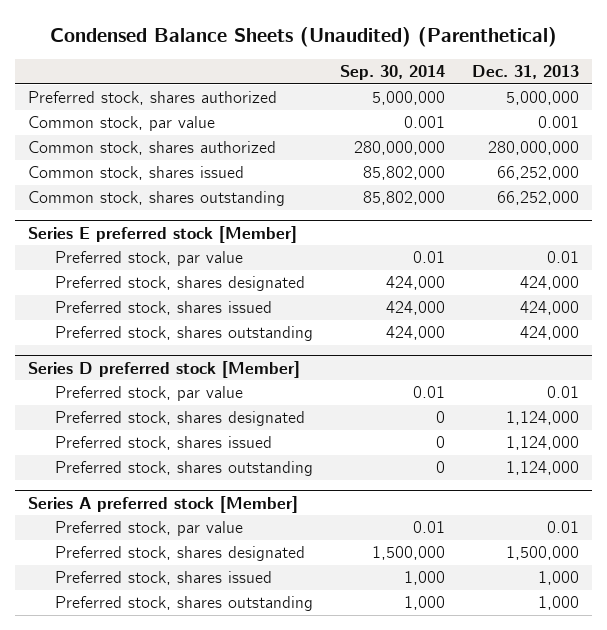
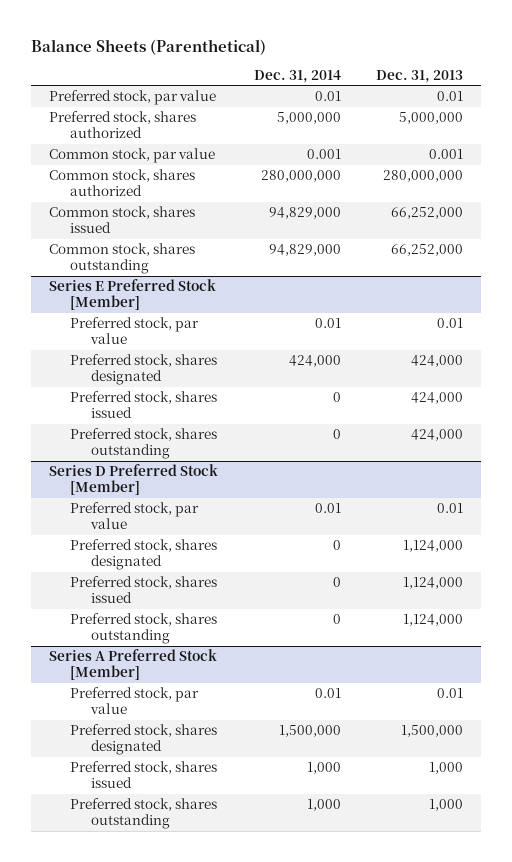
[49,26,557,47] Condensed Balance Sheets (Unaudited) (Parenthetical) -> [30,38,266,55] Balance Sheets (Parenthetical)
[339,65,445,81] Sep. 30, 2014 -> none
none -> [253,69,341,83] Dec. 31, 2014
none -> [48,90,216,106] Preferred stock, par value
[28,225,298,243] Series E preferred stock [Member] -> [48,279,216,311] Series E Preferred Stock [Member]
[28,360,301,378] Series D preferred stock [Member] -> [48,464,218,496] Series D Preferred Stock [Member]
[28,495,299,513] Series A preferred stock [Member] -> [48,649,217,681] Series A Preferred Stock [Member]

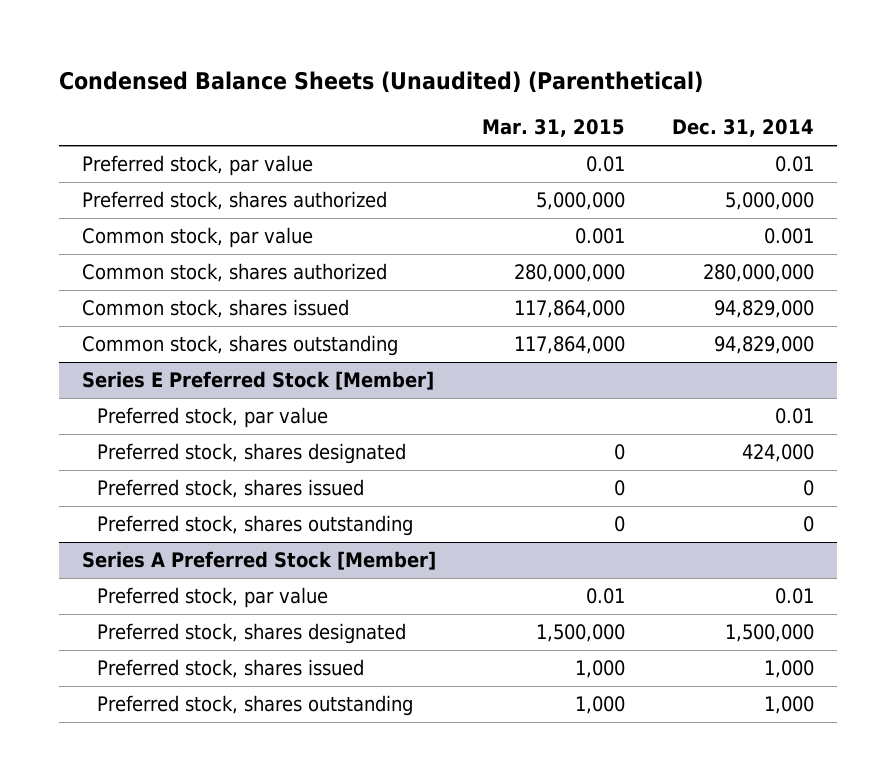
[30,38,266,55] Balance Sheets (Parenthetical) -> [58,71,703,94] Condensed Balance Sheets (Unaudited) (Parenthetical)
[376,69,464,83] Dec. 31, 2013 -> none
none -> [482,119,626,138] Mar. 31, 2015
[48,464,218,496] Series D Preferred Stock [Member] -> none
[69,502,199,530] Preferred stock, par value -> none
[69,539,217,571] Preferred stock, shares designated -> none
[69,576,217,604] Preferred stock, shares issued -> none
[69,613,217,645] Preferred stock, shares outstanding -> none

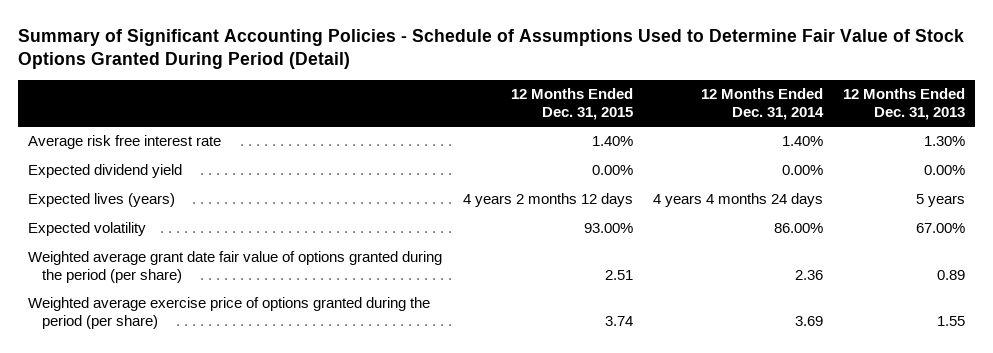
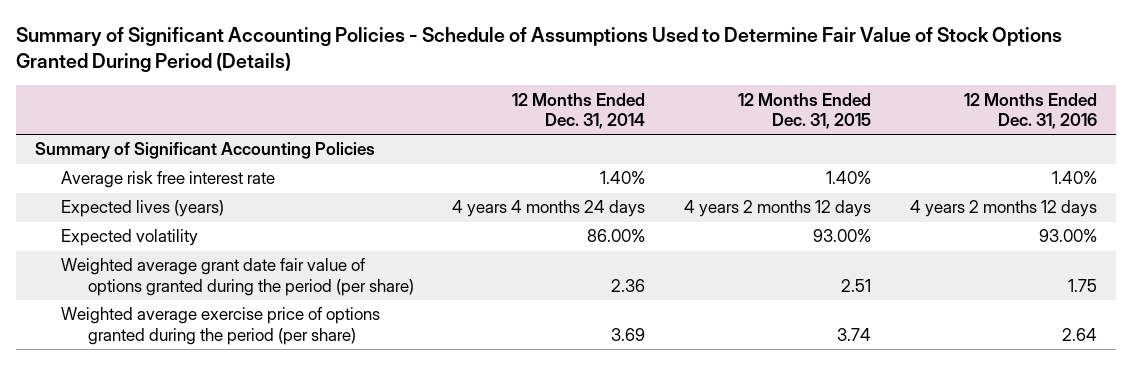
[18,28,965,69] Summary of Significant Accounting Policies - Schedule of Assumptions Used to Determine Fair Value of Stock Options Granted During Period (Detail) -> [15,27,1062,73] Summary of Significant Accounting Policies - Schedule of Assumptions Used to Determine Fair Value of Stock Options Granted During Period (Details)
[843,88,966,121] 12 Months Ended Dec. 31, 2013 -> none
none -> [963,92,1097,129] 12 Months Ended Dec. 31, 2016
none -> [35,142,376,160] Summary of Significant Accounting Policies
[28,164,183,179] Expected dividend yield -> none

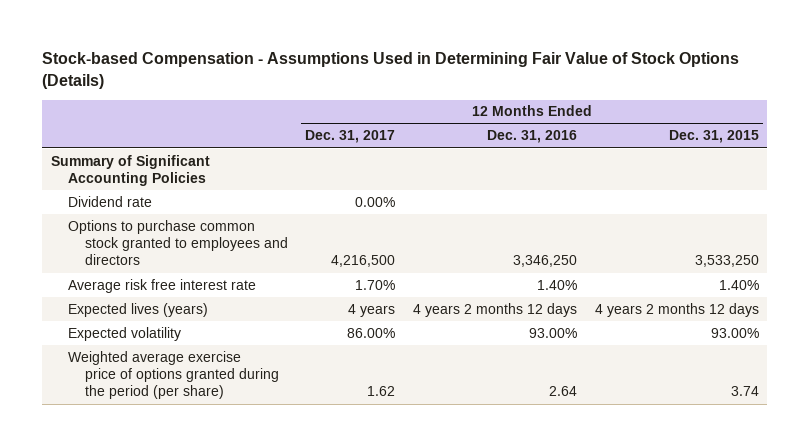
[15,27,1062,73] Summary of Significant Accounting Policies - Schedule of Assumptions Used to Determine Fair Value of Stock Options Granted During Period (Details) -> [42,51,740,89] Stock-based Compensation - Assumptions Used in Determining Fair Value of Stock Options (Details)
[512,92,646,129] 12 Months Ended Dec. 31, 2014 -> none
none -> [305,130,396,144] Dec. 31, 2017
none -> [67,195,152,207] Dividend rate
none -> [67,219,288,266] Options to purchase common stock granted to employees and directors
[61,258,414,296] Weighted average grant date fair value of options granted during the period (per share) -> none

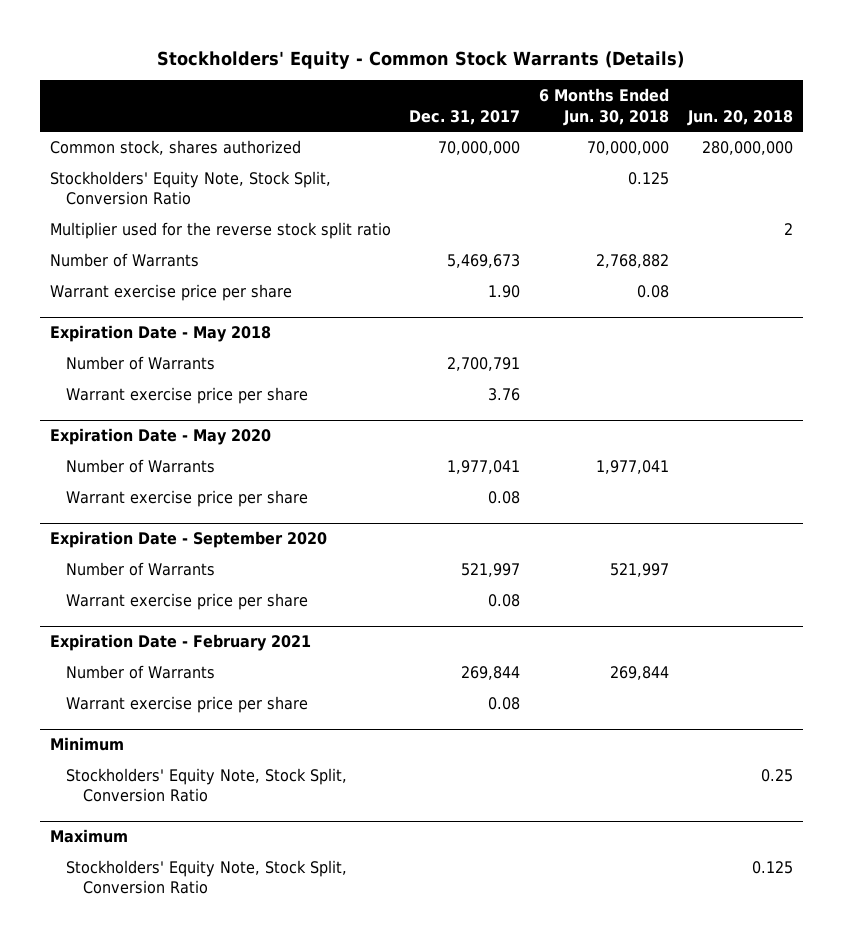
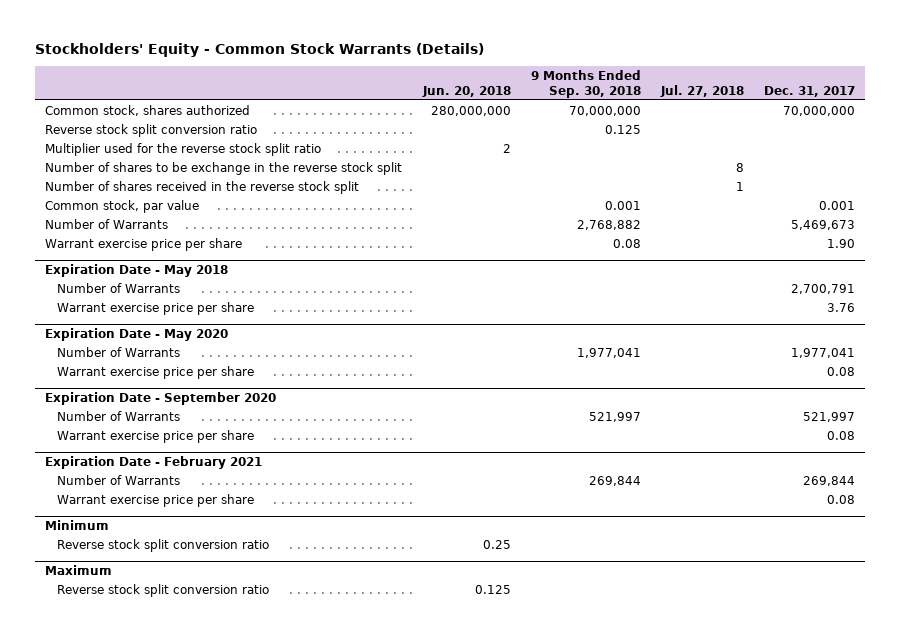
[539,88,670,126] 6 Months Ended Jun. 30, 2018 -> none
none -> [530,69,641,99] 9 Months Ended Sep. 30, 2018
none -> [660,85,745,98] Jul. 27, 2018
[49,171,331,206] Stockholders' Equity Note, Stock Split, Conversion Ratio -> [45,123,258,137] Reverse stock split conversion ratio
none -> [45,161,403,175] Number of shares to be exchange in the reverse stock split
none -> [45,180,360,194] Number of shares received in the reverse stock split
none -> [45,199,200,213] Common stock, par value
[66,768,348,803] Stockholders' Equity Note, Stock Split, Conversion Ratio -> [56,538,269,552] Reverse stock split conversion ratio
[66,860,348,895] Stockholders' Equity Note, Stock Split, Conversion Ratio -> [56,583,269,597] Reverse stock split conversion ratio

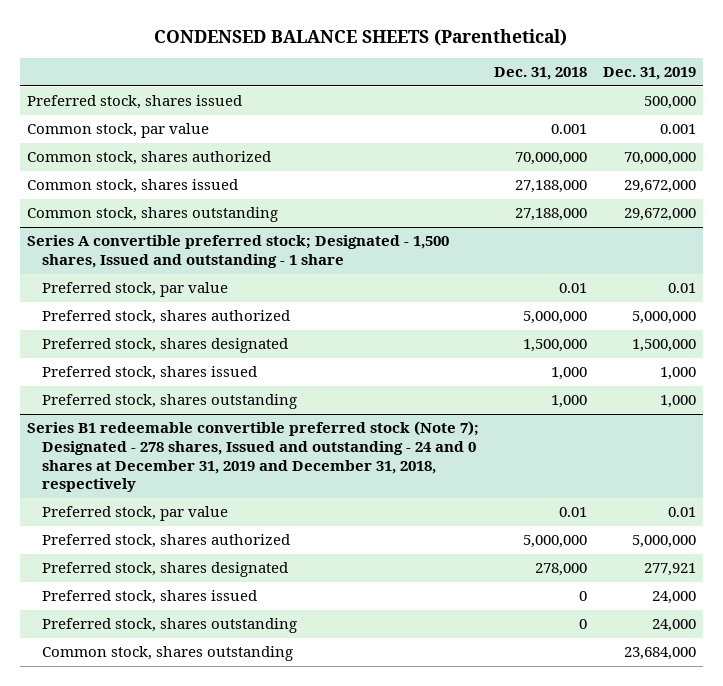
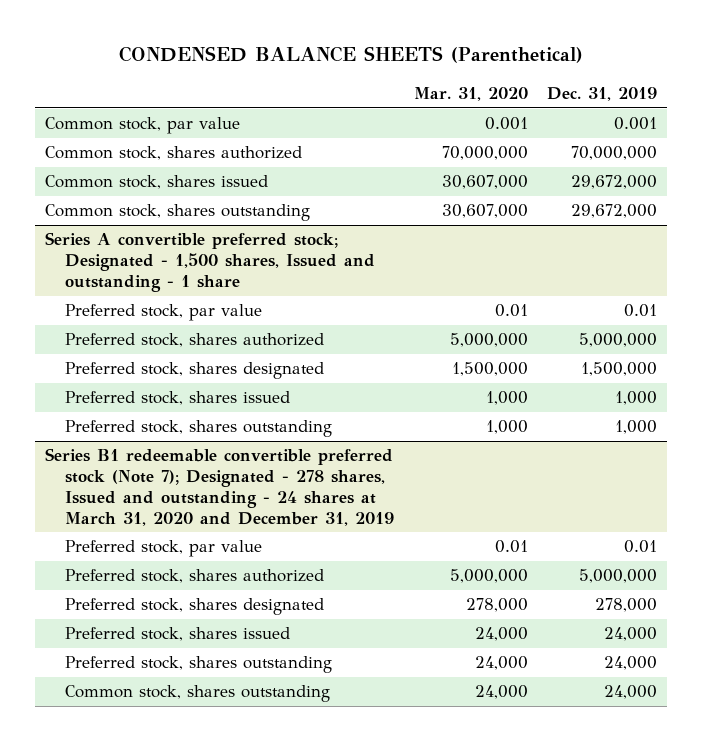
[494,67,588,81] Dec. 31, 2018 -> none
none -> [413,86,528,101] Mar. 31, 2020
[27,95,243,110] Preferred stock, shares issued -> none
[27,421,480,493] Series B1 redeemable convertible preferred stock (Note 7); Designated - 278 shares, Issued and outstanding - 24 and 0 shares at December 31, 2019 and December 31, 2018, respectively -> [44,448,394,526] Series B1 redeemable convertible preferred stock (Note 7); Designated - 278 shares, Issued and outstanding - 24 shares at March 31, 2020 and December 31, 2019
[643,563,696,577] 277,921 -> [595,598,658,613] 278,000
[623,647,696,661] 23,684,000 -> [604,685,658,700] 24,000

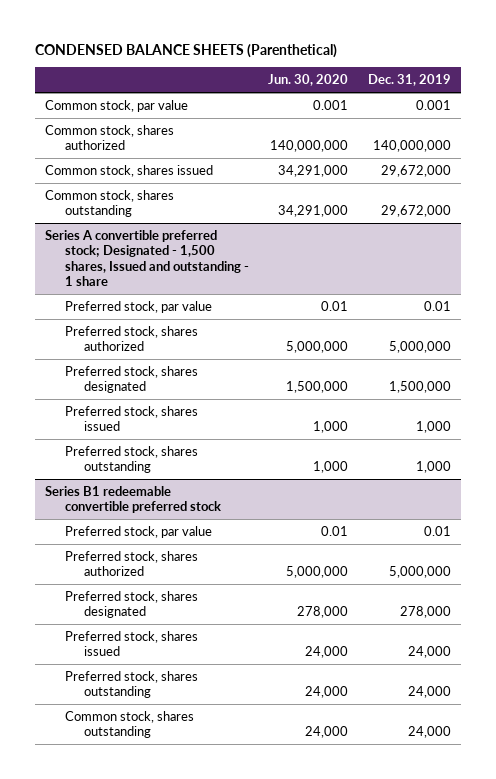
[413,86,528,101] Mar. 31, 2020 -> none
none -> [268,74,349,87] Jun. 30, 2020
[571,146,658,161] 70,000,000 -> [373,140,452,153] 140,000,000
[44,448,394,526] Series B1 redeemable convertible preferred stock (Note 7); Designated - 278 shares, Issued and outstanding - 24 shares at March 31, 2020 and December 31, 2019 -> [45,485,221,514] Series B1 redeemable convertible preferred stock

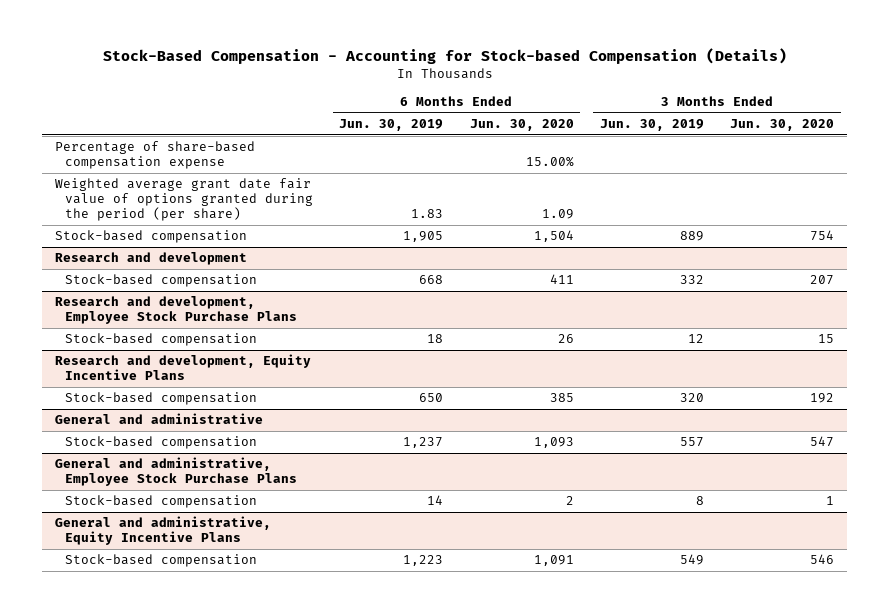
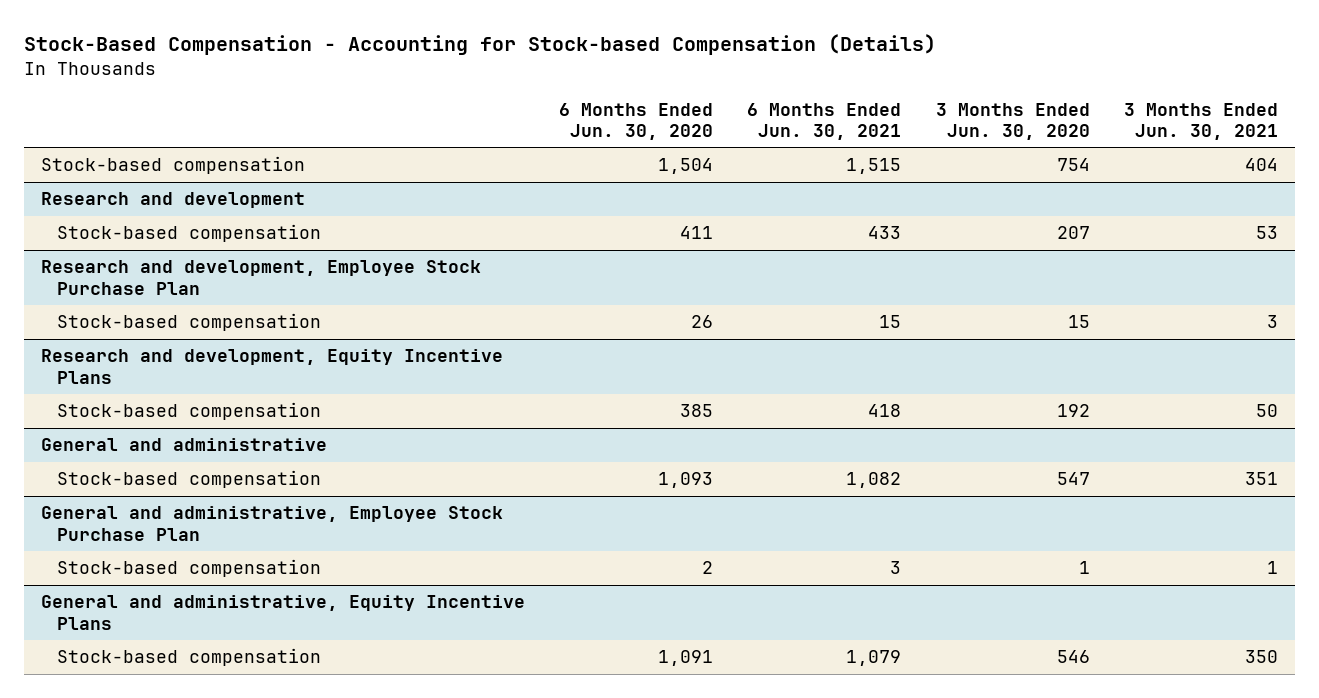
[339,118,444,131] Jun. 30, 2019 -> none
[599,118,704,131] Jun. 30, 2019 -> none
none -> [747,102,902,140] 6 Months Ended Jun. 30, 2021
none -> [1124,102,1279,140] 3 Months Ended Jun. 30, 2021
[54,141,255,170] Percentage of share-based compensation expense -> none
[54,178,313,222] Weighted average grant date fair value of options granted during the period (per share) -> none
[54,296,297,325] Research and development, Employee Stock Purchase Plans -> [40,260,481,295] Research and development, Employee Stock Purchase Plan
[54,457,297,487] General and administrative, Employee Stock Purchase Plans -> [40,506,503,541] General and administrative, Employee Stock Purchase Plan

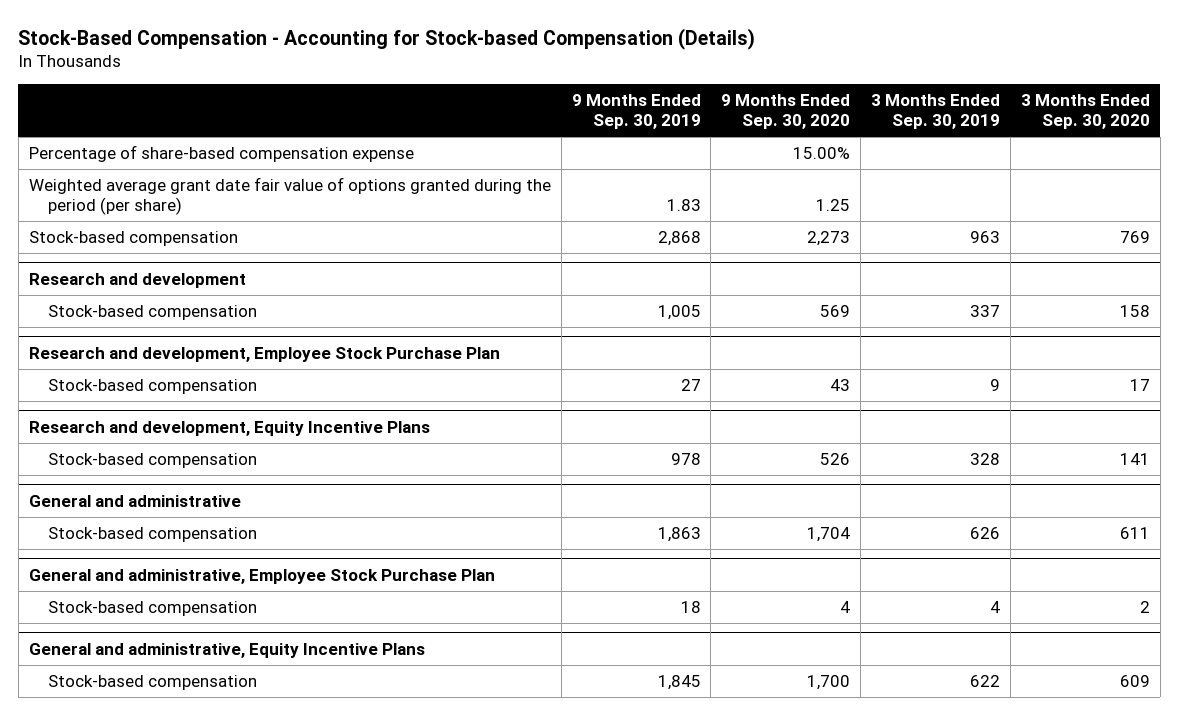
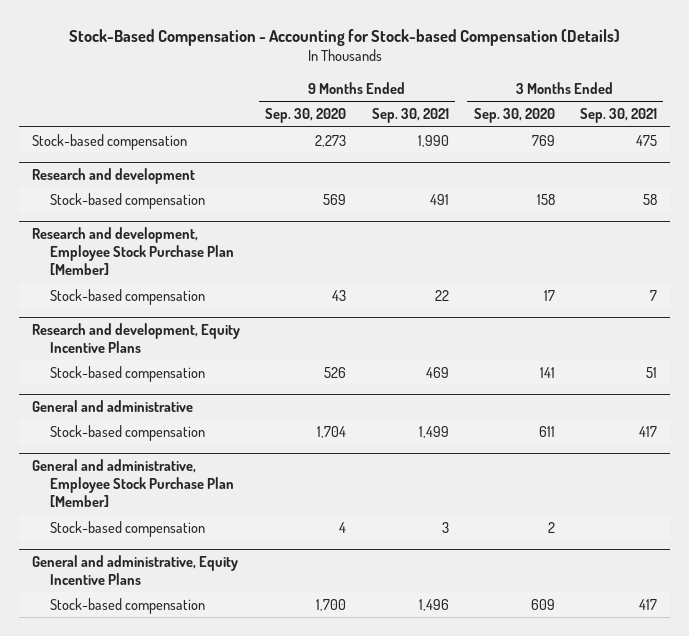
[571,94,701,130] 9 Months Ended Sep. 30, 2019 -> none
[871,94,1001,130] 3 Months Ended Sep. 30, 2019 -> none
none -> [371,108,449,124] Sep. 30, 2021
none -> [579,108,657,124] Sep. 30, 2021
[28,145,414,163] Percentage of share-based compensation expense -> none
[28,177,551,216] Weighted average grant date fair value of options granted during the period (per share) -> none
[28,347,500,363] Research and development, Employee Stock Purchase Plan -> [32,226,235,276] Research and development, Employee Stock Purchase Plan [Member]
[28,569,495,585] General and administrative, Employee Stock Purchase Plan -> [32,458,235,508] General and administrative, Employee Stock Purchase Plan [Member]

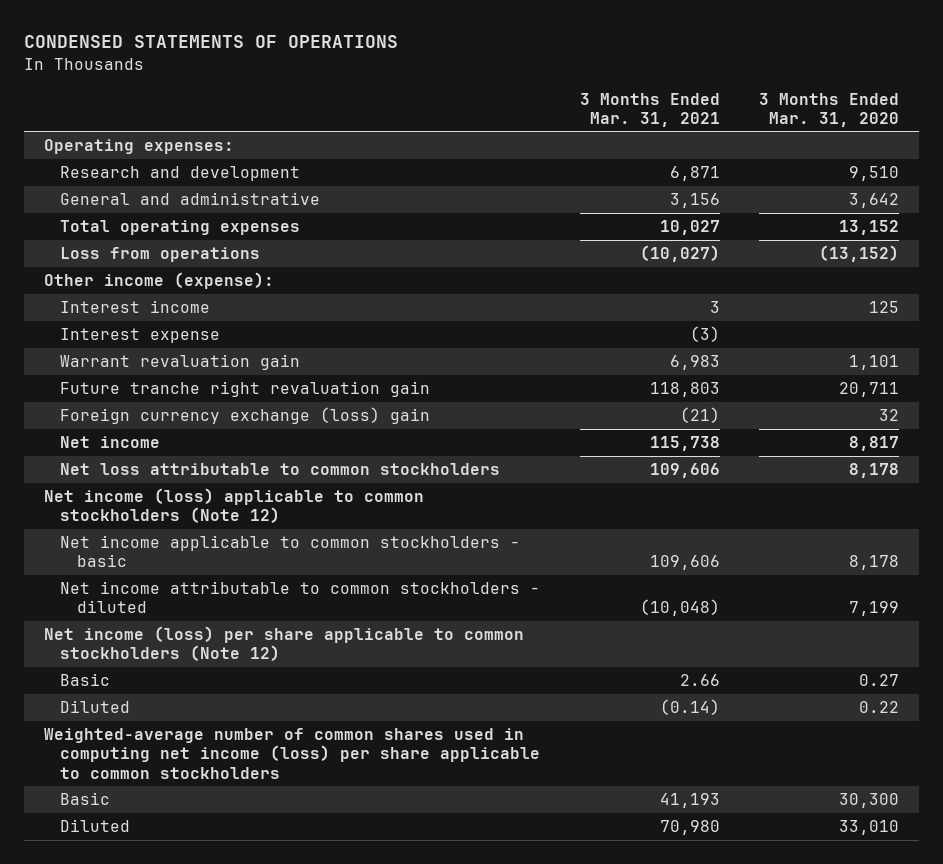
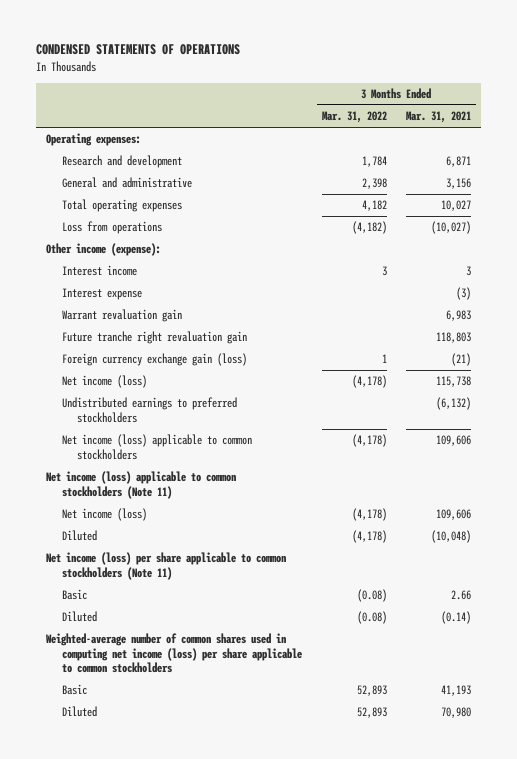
[759,92,900,127] 3 Months Ended Mar. 31, 2020 -> none
none -> [321,111,387,124] Mar. 31, 2022
[60,407,431,425] Foreign currency exchange (loss) gain -> [61,353,247,367] Foreign currency exchange gain (loss)
[60,436,161,449] Net income -> [61,375,147,389] Net income (loss)
none -> [61,397,237,423] Undistributed earnings to preferred stockholders
[60,463,501,476] Net loss attributable to common stockholders -> [61,434,252,460] Net income (loss) applicable to common stockholders
[43,488,424,524] Net income (loss) applicable to common stockholders (Note 12) -> [45,471,236,499] Net income (loss) applicable to common stockholders (Note 11)
[60,535,521,568] Net income applicable to common stockholders - basic -> [61,508,147,522] Net income (loss)
[60,581,541,614] Net income attributable to common stockholders - diluted -> [61,530,97,542] Diluted
[43,626,524,662] Net income (loss) per share applicable to common stockholders (Note 12) -> [45,552,286,580] Net income (loss) per share applicable to common stockholders (Note 11)

